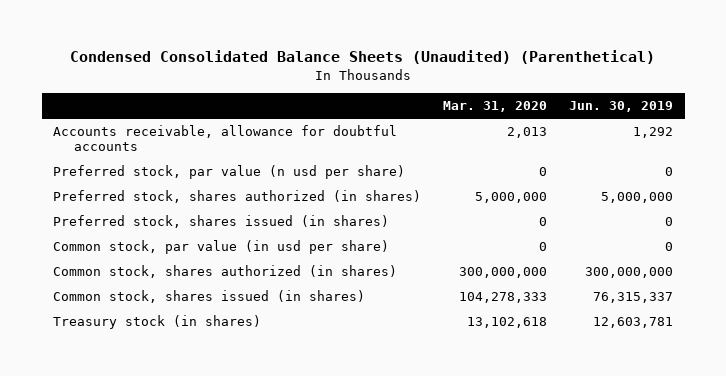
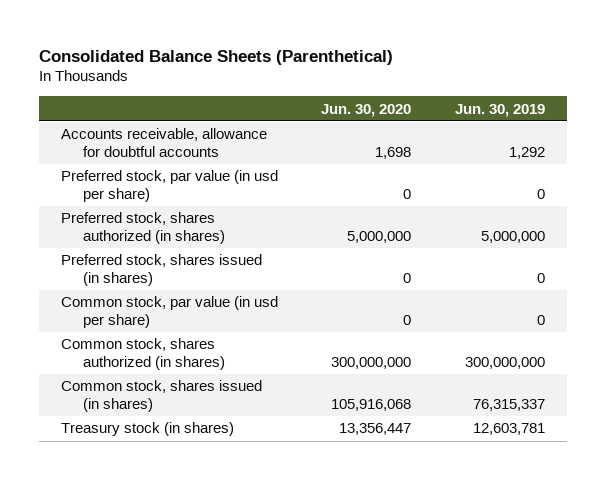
[70,50,656,65] Condensed Consolidated Balance Sheets (Unaudited) (Parenthetical) -> [38,49,393,65] Consolidated Balance Sheets (Parenthetical)
[443,101,548,113] Mar. 31, 2020 -> none
none -> [321,103,412,117] Jun. 30, 2020
[52,165,405,180] Preferred stock, par value (n usd per share) -> [60,170,278,202] Preferred stock, par value (in usd per share)

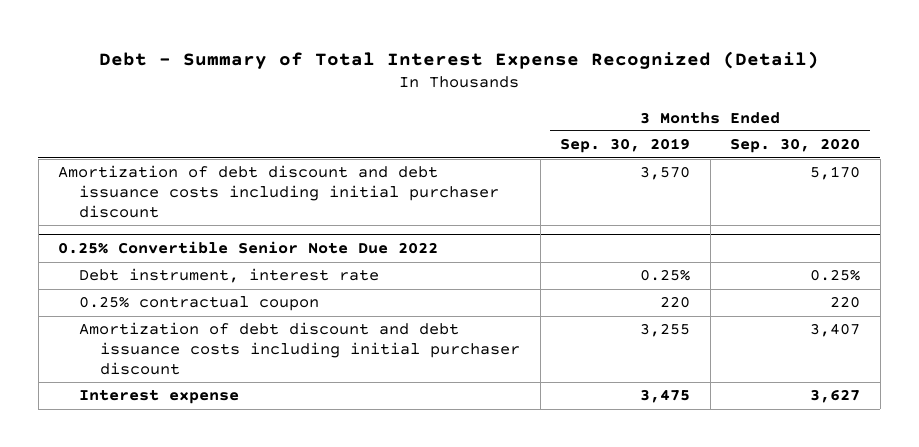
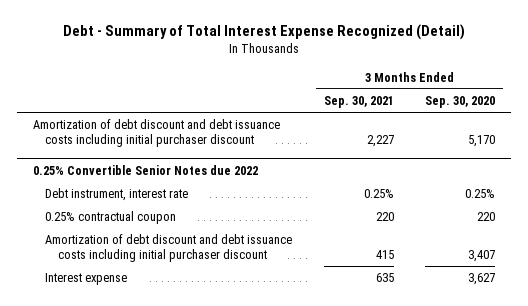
[560,138,691,154] Sep. 30, 2019 -> none
none -> [323,95,394,108] Sep. 30, 2021
[58,241,439,255] 0.25% Convertible Senior Note Due 2022 -> [32,164,258,175] 0.25% Convertible Senior Notes due 2022

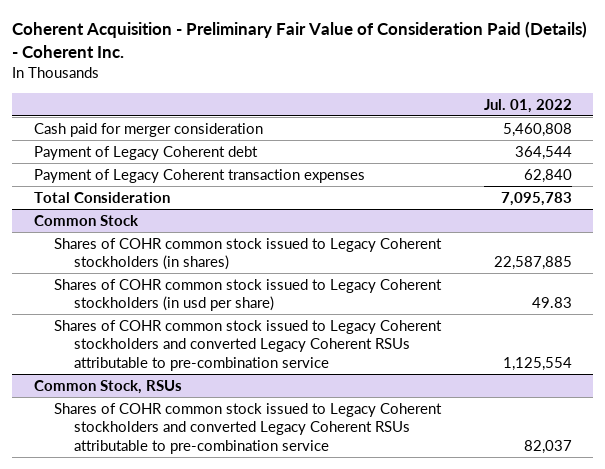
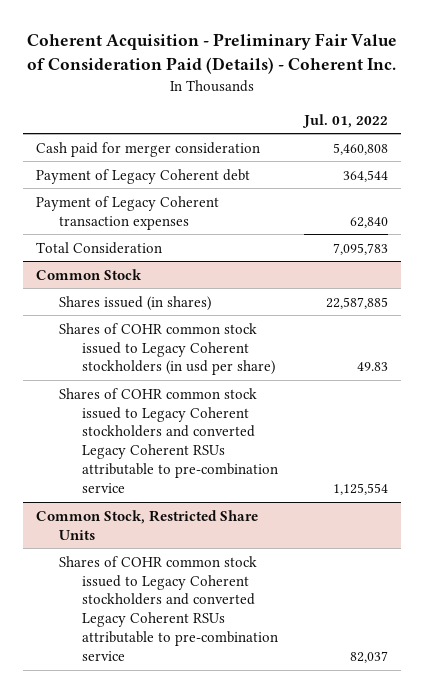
[53,237,442,271] Shares of COHR common stock issued to Legacy Coherent stockholders (in shares) -> [59,295,212,311] Shares issued (in shares)
[33,379,182,394] Common Stock, RSUs -> none
none -> [35,509,258,540] Common Stock, Restricted Share Units

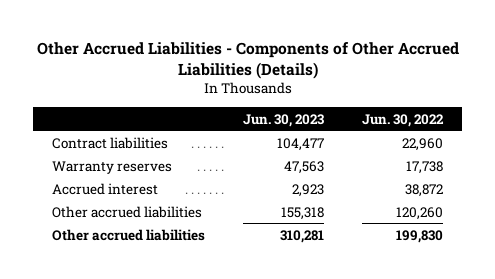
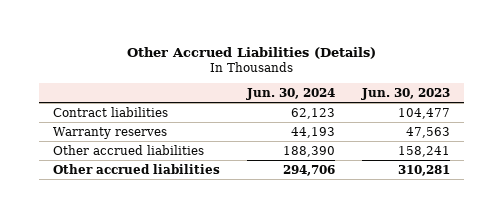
[36,41,459,80] Other Accrued Liabilities - Components of Other Accrued Liabilities (Details) -> [126,46,376,59] Other Accrued Liabilities (Details)
[362,113,445,127] Jun. 30, 2022 -> none
none -> [246,87,336,100] Jun. 30, 2024
[51,182,158,195] Accrued interest -> none
[281,206,325,220] 155,318 -> [398,145,451,157] 158,241

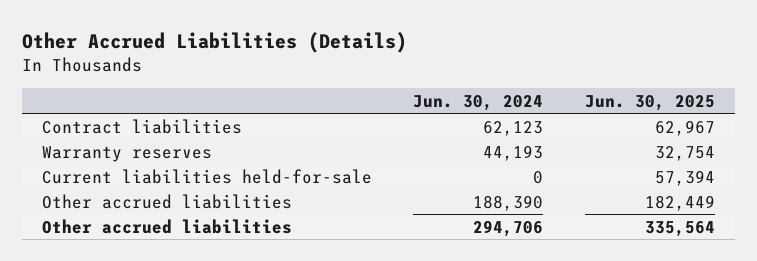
[361,87,451,100] Jun. 30, 2023 -> none
none -> [584,94,715,111] Jun. 30, 2025
none -> [42,168,373,184] Current liabilities held-for-sale

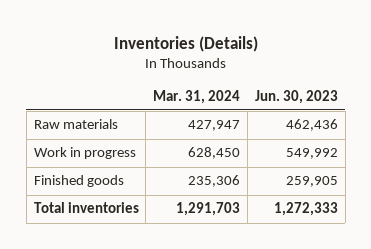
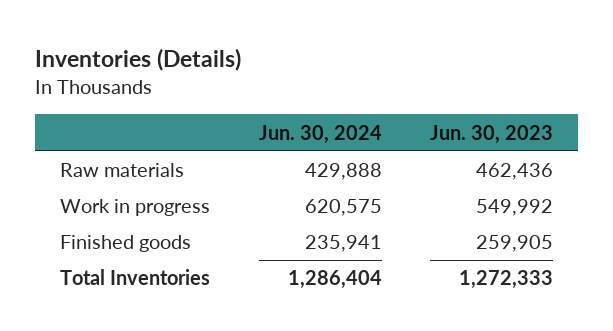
[153,89,241,104] Mar. 31, 2024 -> none
none -> [258,124,382,144] Jun. 30, 2024
[33,202,139,214] Total inventories -> [59,269,210,286] Total Inventories

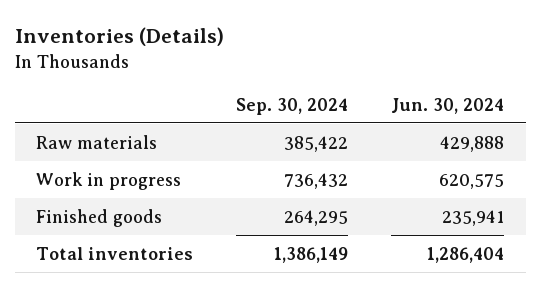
[430,124,554,144] Jun. 30, 2023 -> none
none -> [236,97,349,115] Sep. 30, 2024
[59,269,210,286] Total Inventories -> [36,246,194,260] Total inventories

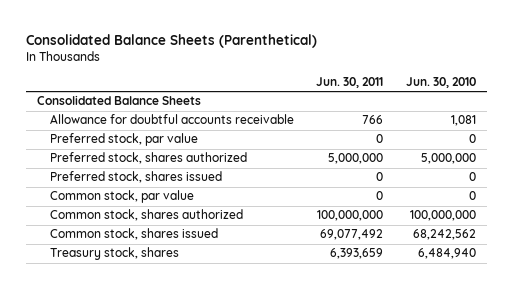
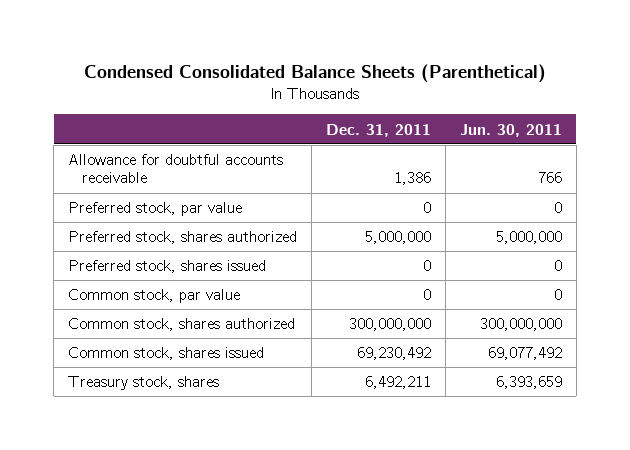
[26,33,318,48] Consolidated Balance Sheets (Parenthetical) -> [84,63,547,83] Condensed Consolidated Balance Sheets (Parenthetical)
[405,77,476,89] Jun. 30, 2010 -> none
none -> [326,123,432,137] Dec. 31, 2011
[37,95,202,106] Consolidated Balance Sheets -> none
[317,210,384,222] 100,000,000 -> [480,318,563,332] 300,000,000

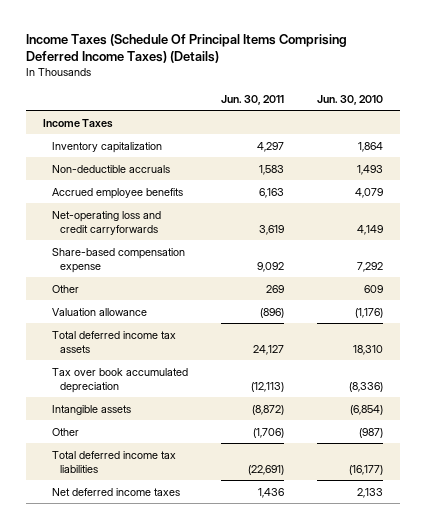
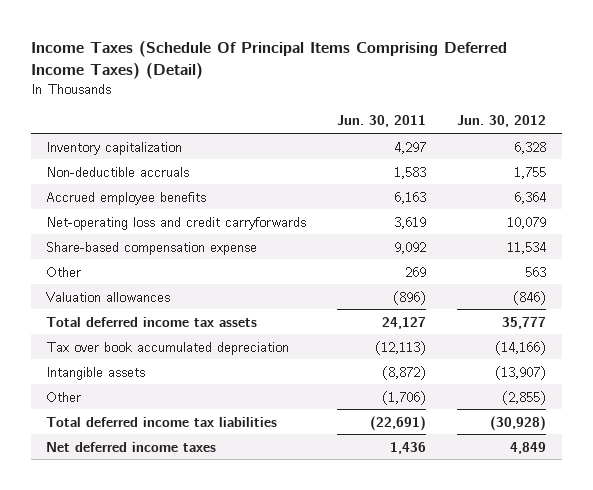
[26,33,348,64] Income Taxes (Schedule Of Principal Items Comprising Deferred Income Taxes) (Details) -> [30,40,507,79] Income Taxes (Schedule Of Principal Items Comprising Deferred Income Taxes) (Detail)
[317,95,384,106] Jun. 30, 2010 -> none
none -> [457,115,547,128] Jun. 30, 2012
[43,118,114,128] Income Taxes -> none
[51,307,147,316] Valuation allowance -> [46,291,171,302] Valuation allowances

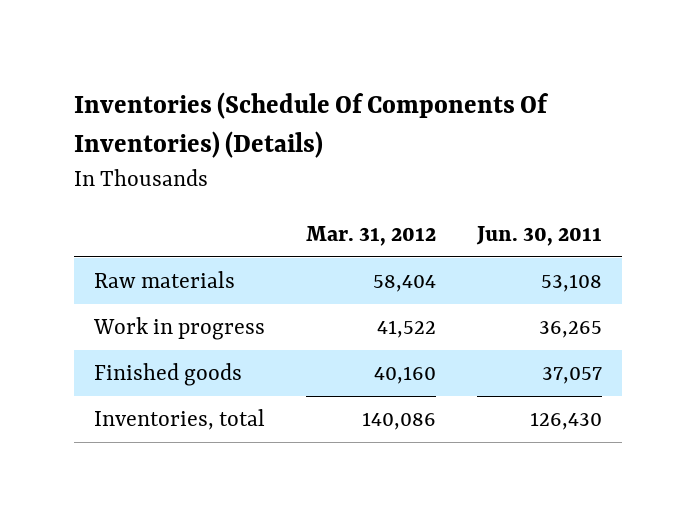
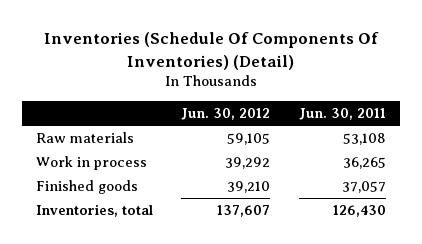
[73,91,549,158] Inventories (Schedule Of Components Of Inventories) (Details) -> [43,32,379,70] Inventories (Schedule Of Components Of Inventories) (Detail)
[305,225,436,246] Mar. 31, 2012 -> none
none -> [181,107,271,120] Jun. 30, 2012
[93,317,266,341] Work in progress -> [36,156,148,171] Work in process

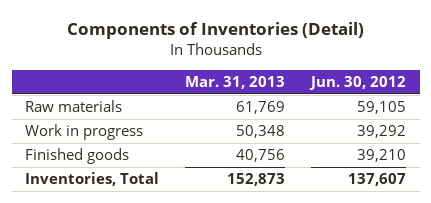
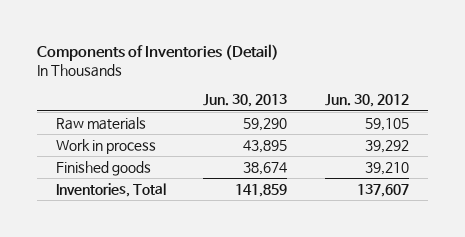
[185,75,286,89] Mar. 31, 2013 -> none
none -> [203,94,288,108] Jun. 30, 2013
[24,124,143,141] Work in progress -> [55,138,156,154] Work in process

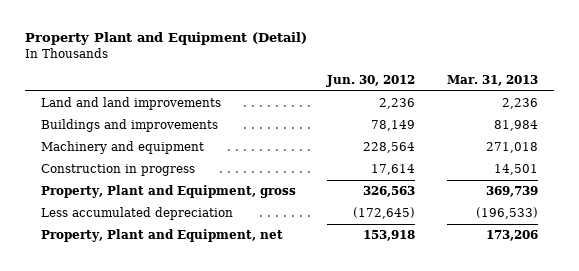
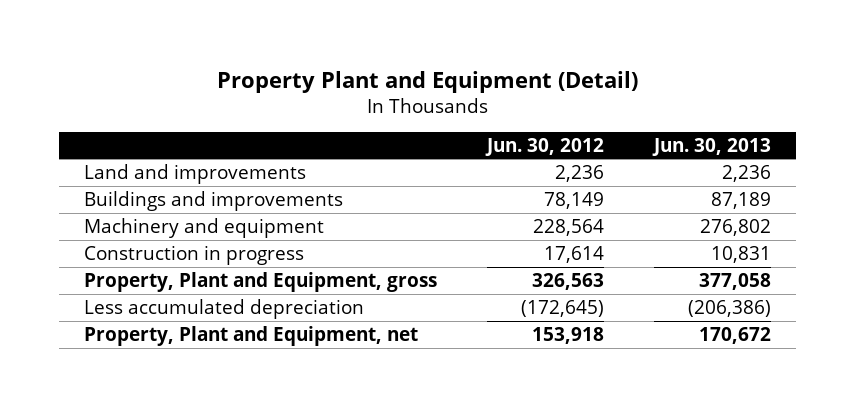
[447,75,539,87] Mar. 31, 2013 -> none
none -> [652,137,772,156] Jun. 30, 2013
[40,96,221,110] Land and land improvements -> [84,163,307,184] Land and improvements

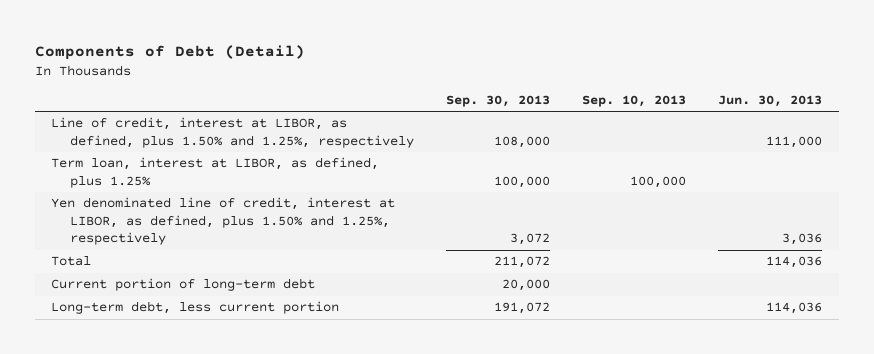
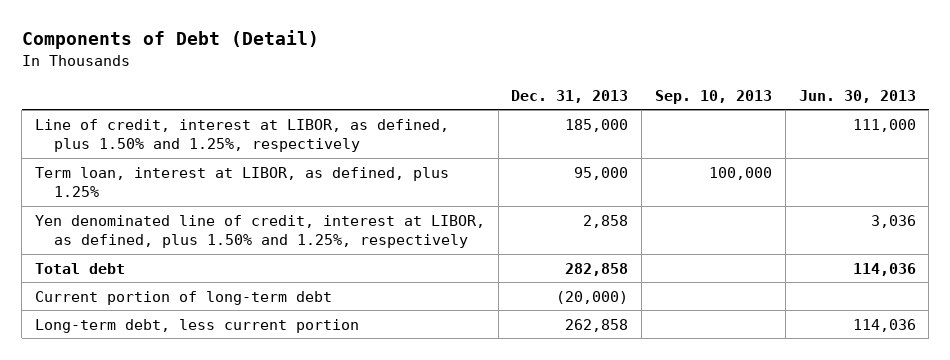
[446,95,551,108] Sep. 30, 2013 -> none
none -> [511,89,629,103] Dec. 31, 2013
[51,256,92,267] Total -> [34,262,125,274] Total debt

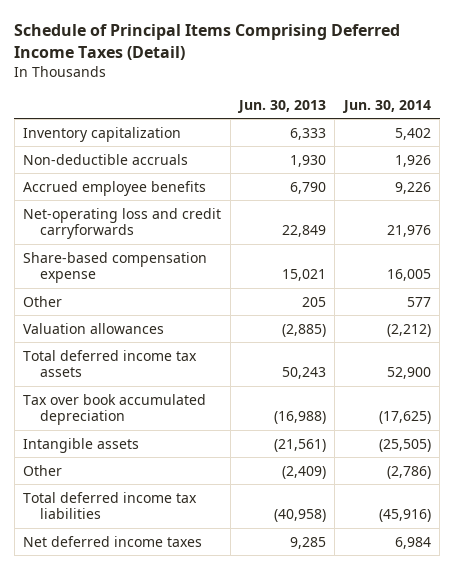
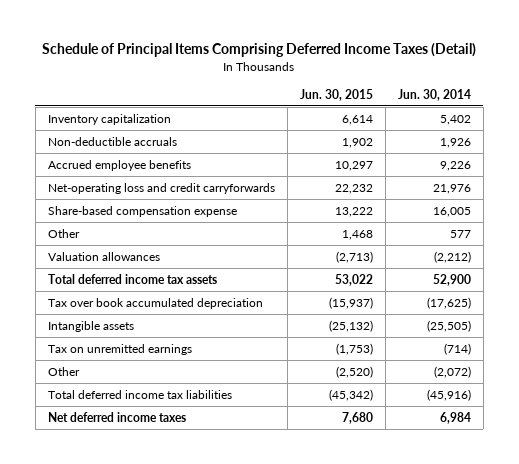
[237,99,327,113] Jun. 30, 2013 -> none
none -> [299,88,373,101] Jun. 30, 2015
none -> [47,343,192,355] Tax on unremitted earnings
[386,465,431,479] (2,786) -> [433,365,471,378] (2,072)

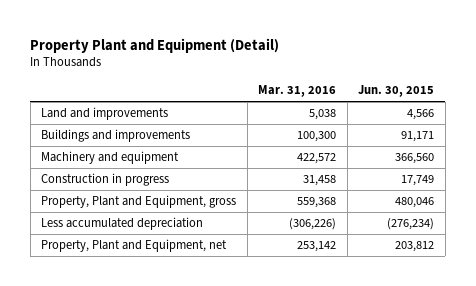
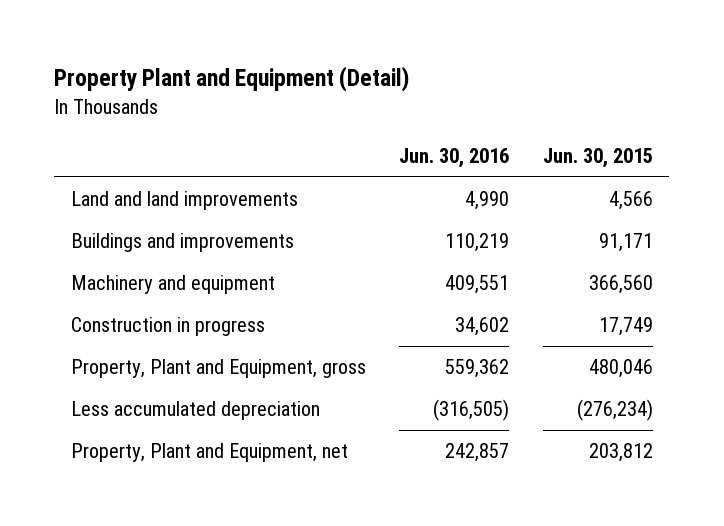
[258,85,337,98] Mar. 31, 2016 -> none
none -> [399,148,510,169] Jun. 30, 2016
[41,107,169,121] Land and improvements -> [71,191,299,211] Land and land improvements

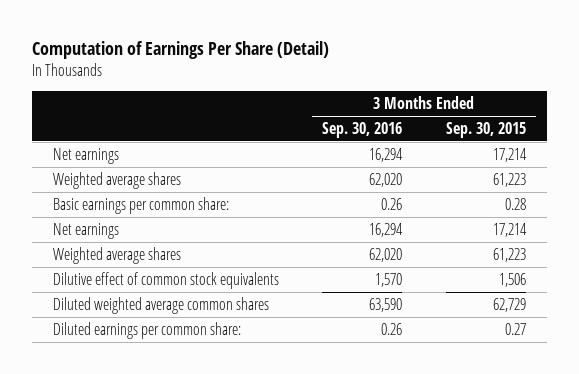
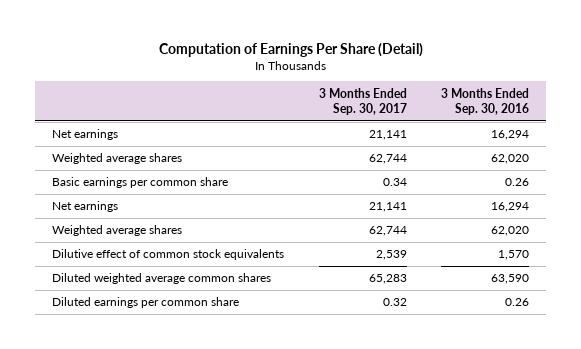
[445,121,526,138] Sep. 30, 2015 -> none
none -> [318,87,407,115] 3 Months Ended Sep. 30, 2017
[53,196,230,214] Basic earnings per common share: -> [52,177,229,189] Basic earnings per common share
[53,321,242,339] Diluted earnings per common share: -> [52,297,240,309] Diluted earnings per common share

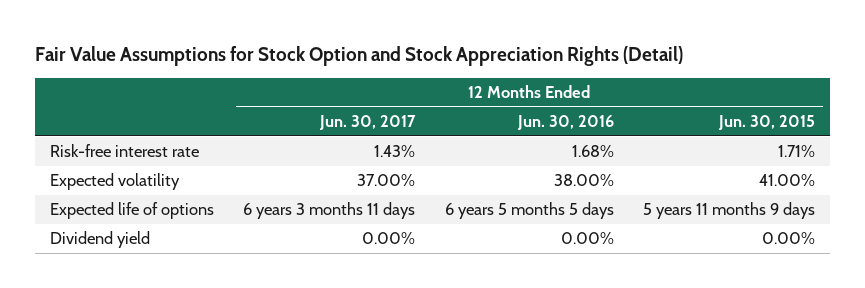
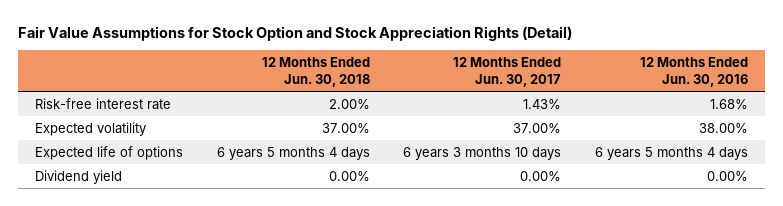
[718,115,816,131] Jun. 30, 2015 -> none
none -> [261,57,370,87] 12 Months Ended Jun. 30, 2018
[243,202,416,220] 6 years 3 months 11 days -> [403,146,562,160] 6 years 3 months 10 days
[444,202,614,220] 6 years 5 months 5 days -> [595,146,749,160] 6 years 5 months 4 days

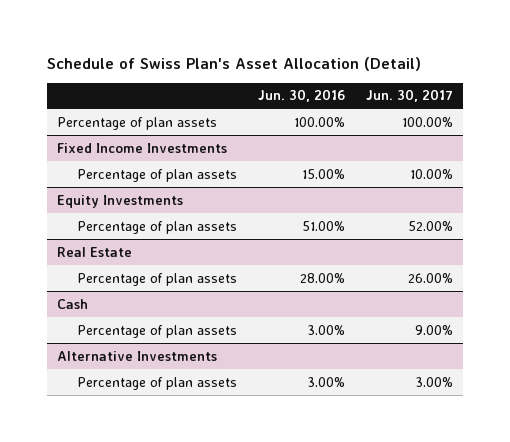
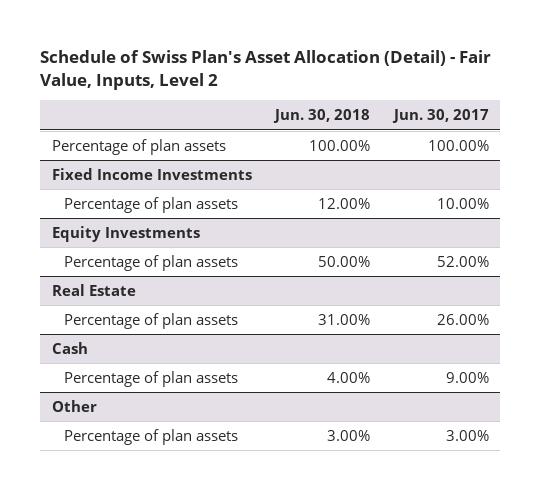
[46,56,421,71] Schedule of Swiss Plan's Asset Allocation (Detail) -> [40,49,492,90] Schedule of Swiss Plan's Asset Allocation (Detail) - Fair Value, Inputs, Level 2
[257,89,345,103] Jun. 30, 2016 -> none
none -> [273,109,371,124] Jun. 30, 2018
[57,350,218,361] Alternative Investments -> [51,399,97,412] Other

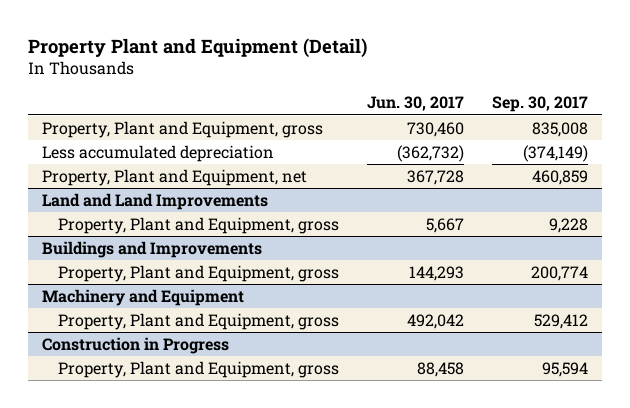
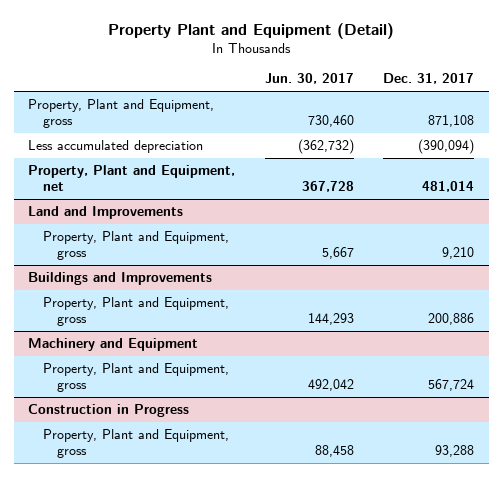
[492,96,589,113] Sep. 30, 2017 -> none
none -> [382,73,474,85] Dec. 31, 2017
[42,192,269,210] Land and Land Improvements -> [28,206,184,220] Land and Improvements

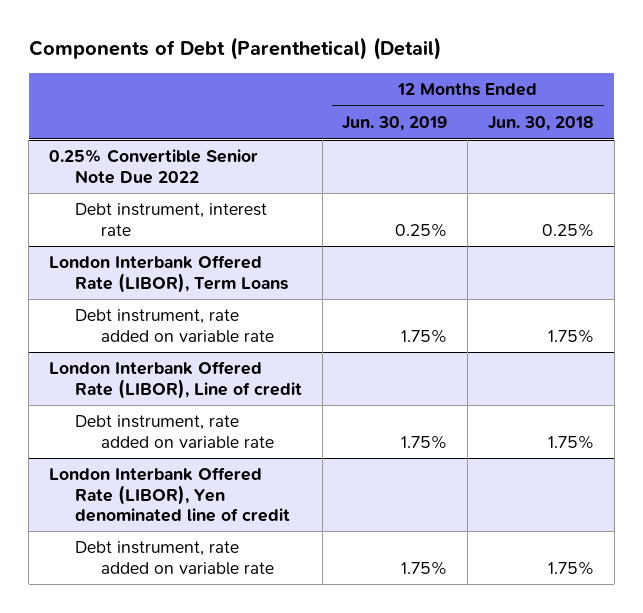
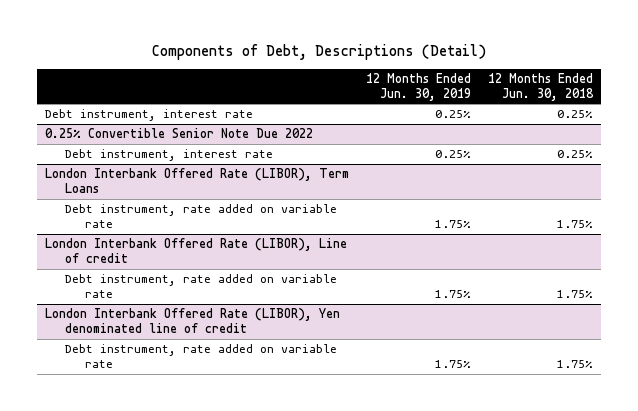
[28,37,441,61] Components of Debt (Parenthetical) (Detail) -> [151,44,486,61] Components of Debt, Descriptions (Detail)
none -> [44,109,253,122] Debt instrument, interest rate

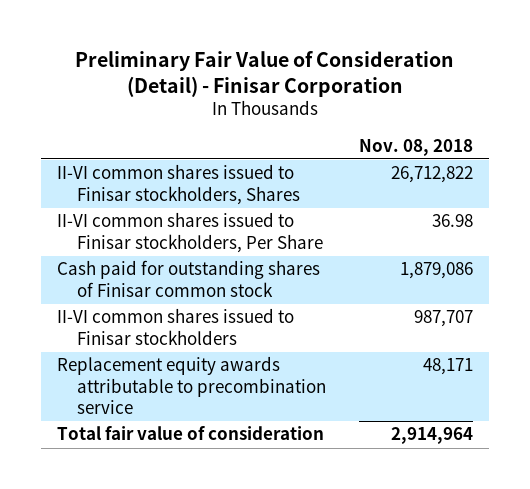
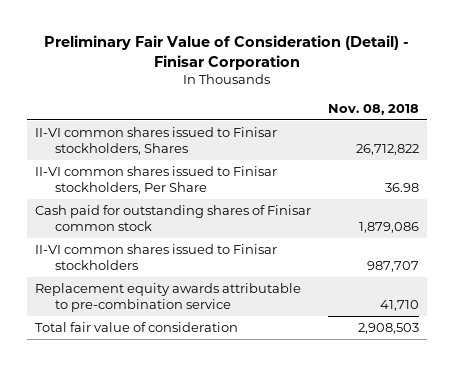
[57,356,326,414] Replacement equity awards attributable to precombination service -> [35,282,302,313] Replacement equity awards attributable to pre-combination service
[422,358,473,376] 48,171 -> [379,300,419,312] 41,710
[390,427,473,445] 2,914,964 -> [357,322,419,334] 2,908,503

